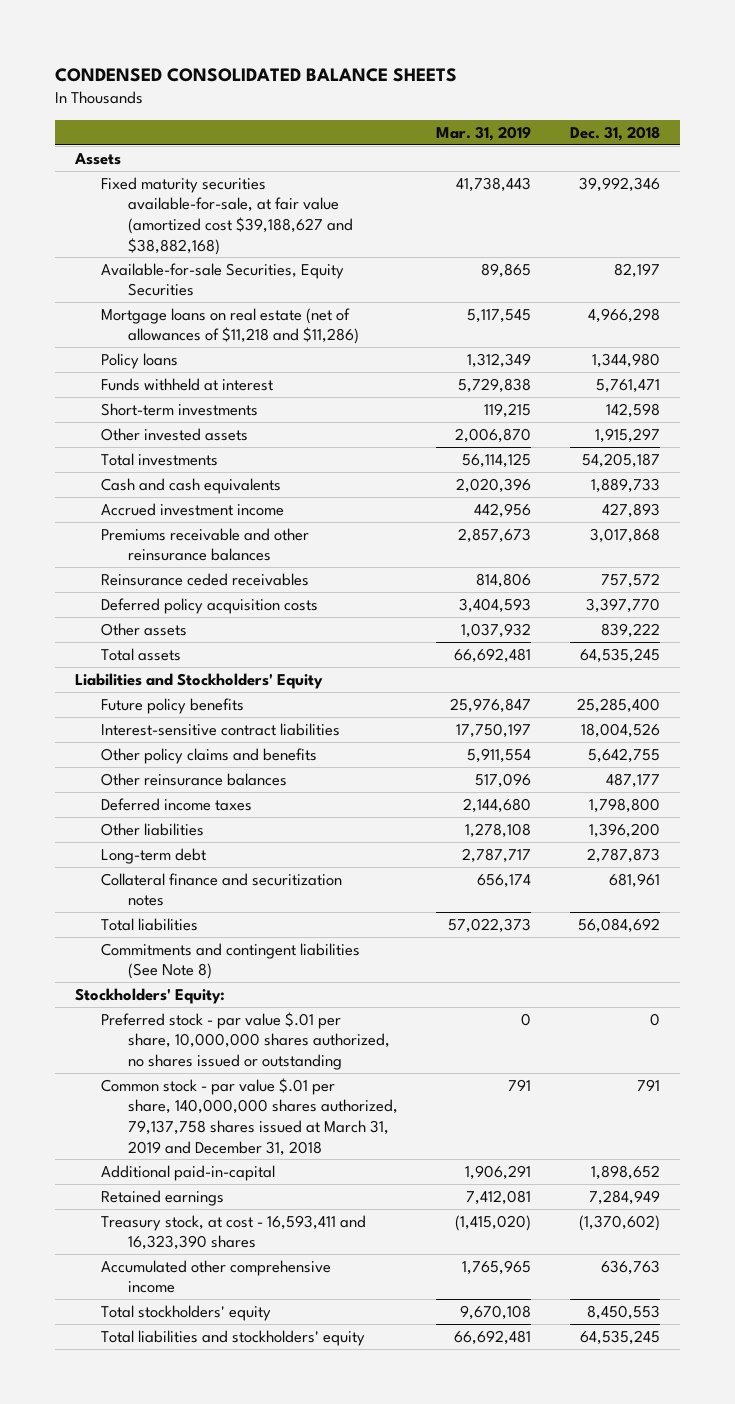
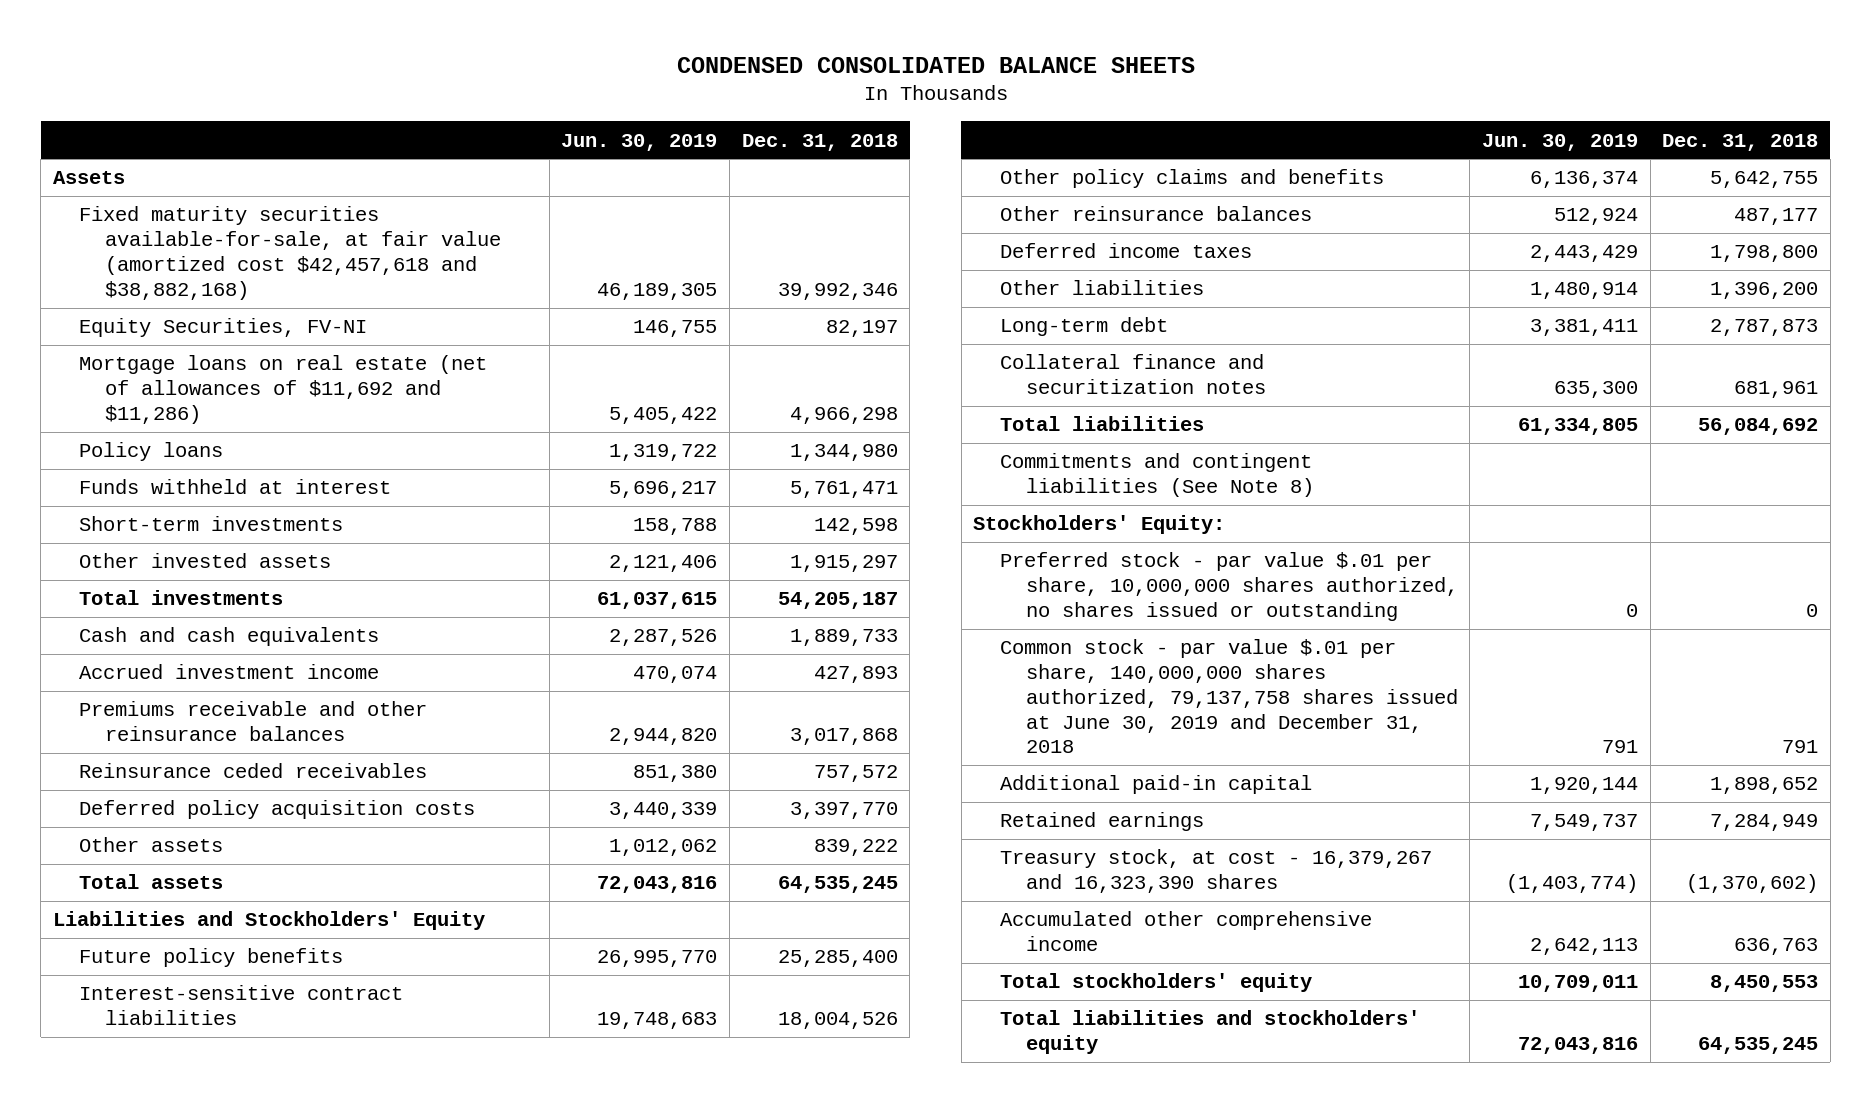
[436,125,532,141] Mar. 31, 2019 -> none
none -> [561,133,718,151] Jun. 30, 2019
[101,176,353,255] Fixed maturity securities available-for-sale, at fair value (amortized cost $39,188,627 and $38,882,168) -> [79,206,502,300] Fixed maturity securities available-for-sale, at fair value (amortized cost $42,457,618 and $38,882,168)
[101,262,345,297] Available-for-sale Securities, Equity Securities -> [79,318,368,338] Equity Securities, FV-NI
[101,307,359,345] Mortgage loans on real estate (net of allowances of $11,218 and $11,286) -> [79,355,488,424] Mortgage loans on real estate (net of allowances of $11,692 and $11,286)
[101,1077,398,1156] Common stock - par value $.01 per share, 140,000,000 shares authorized, 79,137,758 shares issued at March 31, 2019 and December 31, 2018 -> [999,639,1458,754] Common stock - par value $.01 per share, 140,000,000 shares authorized, 79,137,758 shares issued at June 30, 2019 and December 31, 2018
[101,1164,276,1181] Additional paid-in-capital -> [999,775,1312,795] Additional paid-in capital
[101,1214,367,1251] Treasury stock, at cost - 16,593,411 and 16,323,390 shares -> [999,849,1432,894] Treasury stock, at cost - 16,379,267 and 16,323,390 shares

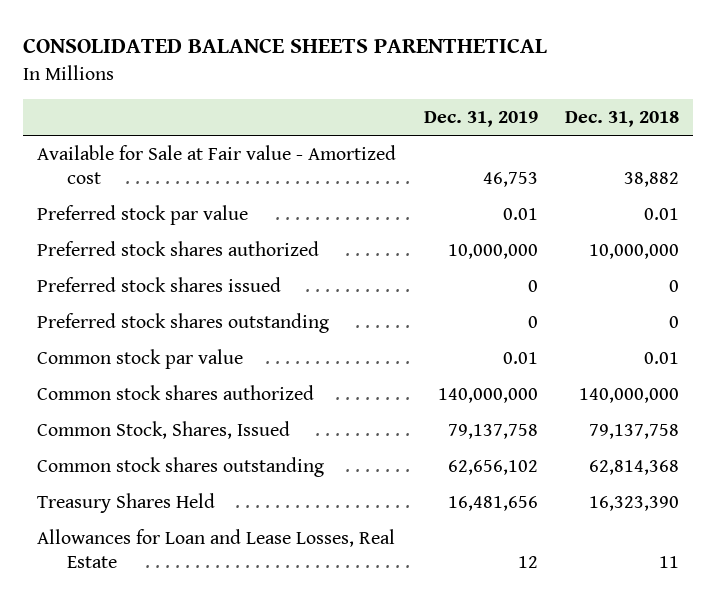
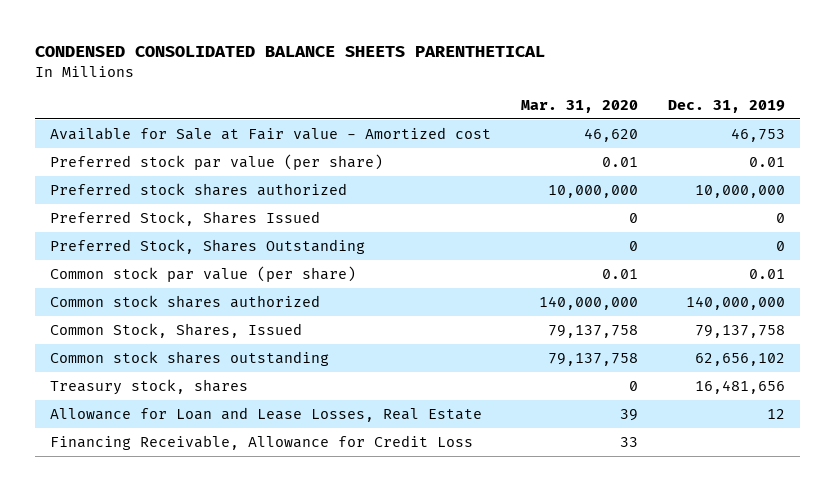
[22,38,547,54] CONSOLIDATED BALANCE SHEETS PARENTHETICAL -> [34,46,545,58] CONDENSED CONSOLIDATED BALANCE SHEETS PARENTHETICAL
[565,111,680,128] Dec. 31, 2018 -> none
none -> [520,99,638,113] Mar. 31, 2020
[36,205,248,226] Preferred stock par value -> [49,154,383,171] Preferred stock par value (per share)
[36,277,281,293] Preferred stock shares issued -> [49,211,320,227] Preferred Stock, Shares Issued
[36,313,329,334] Preferred stock shares outstanding -> [49,239,365,255] Preferred Stock, Shares Outstanding
[36,349,243,370] Common stock par value -> [49,266,356,283] Common stock par value (per share)
[36,493,215,514] Treasury Shares Held -> [49,379,248,396] Treasury stock, shares
[36,529,395,568] Allowances for Loan and Lease Losses, Real Estate -> [49,407,482,423] Allowance for Loan and Lease Losses, Real Estate
none -> [49,435,473,451] Financing Receivable, Allowance for Credit Loss

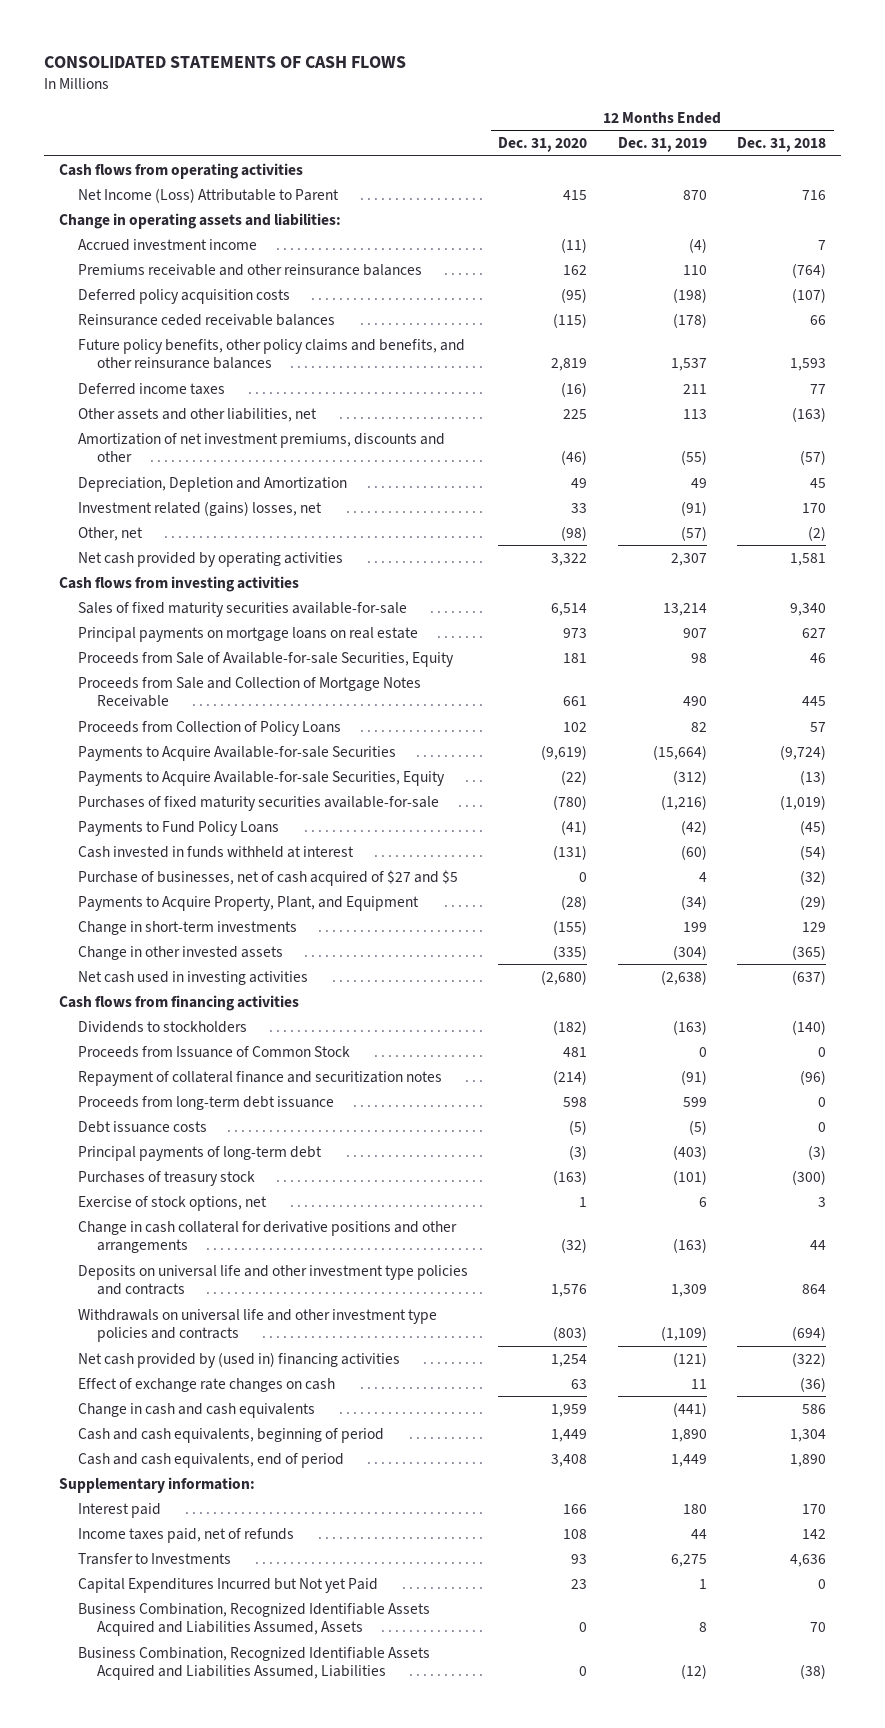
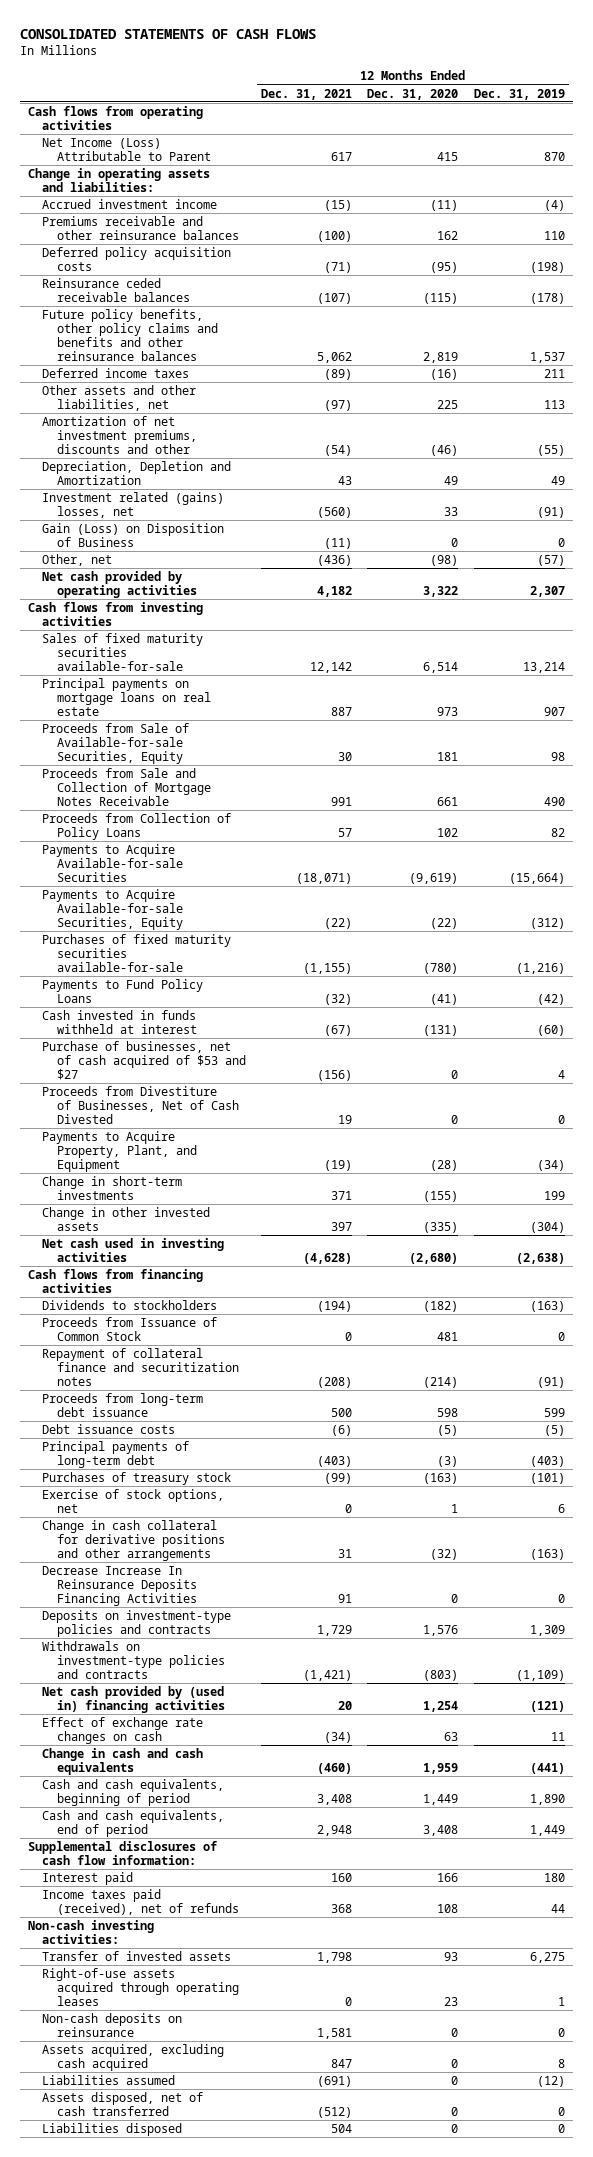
[737,136,827,152] Dec. 31, 2018 -> none
none -> [261,88,353,100] Dec. 31, 2021
[78,338,466,370] Future policy benefits, other policy claims and benefits, and other reinsurance balances -> [42,308,218,362] Future policy benefits, other policy claims and benefits and other reinsurance balances
none -> [42,522,225,548] Gain (Loss) on Disposition of Business
[78,869,459,886] Purchase of businesses, net of cash acquired of $27 and $5 -> [42,1040,246,1081] Purchase of businesses, net of cash acquired of $53 and $27
none -> [42,1085,239,1125] Proceeds from Divestiture of Businesses, Net of Cash Divested
none -> [42,1565,197,1607] Decrease Increase In Reinsurance Deposits Financing Activities
[78,1264,469,1296] Deposits on universal life and other investment type policies and contracts -> [42,1609,232,1638] Deposits on investment-type policies and contracts
[78,1308,438,1343] Withdrawals on universal life and other investment type policies and contracts -> [42,1640,225,1680] Withdrawals on investment-type policies and contracts
[59,1476,256,1493] Supplementary information: -> [27,1840,217,1866] Supplemental disclosures of cash flow information:
[78,1602,431,1637] Business Combination, Recognized Identifiable Assets Acquired and Liabilities Assumed, Assets -> none
[78,1646,431,1681] Business Combination, Recognized Identifiable Assets Acquired and Liabilities Assumed, Liabilities -> none
[78,1527,295,1543] Income taxes paid, net of refunds -> [42,1888,239,1916] Income taxes paid (received), net of refunds
none -> [27,1919,154,1945] Non-cash investing activities:
[78,1552,232,1565] Transfer to Investments -> [42,1950,232,1961] Transfer of invested assets
[78,1577,379,1593] Capital Expenditures Incurred but Not yet Paid -> [42,1967,239,2007] Right-of-use assets acquired through operating leases
none -> [42,2012,183,2038] Non-cash deposits on reinsurance
none -> [42,2043,225,2072] Assets acquired, excluding cash acquired
none -> [42,2074,176,2085] Liabilities assumed
none -> [42,2091,204,2117] Assets disposed, net of cash transferred
none -> [42,2122,183,2136] Liabilities disposed

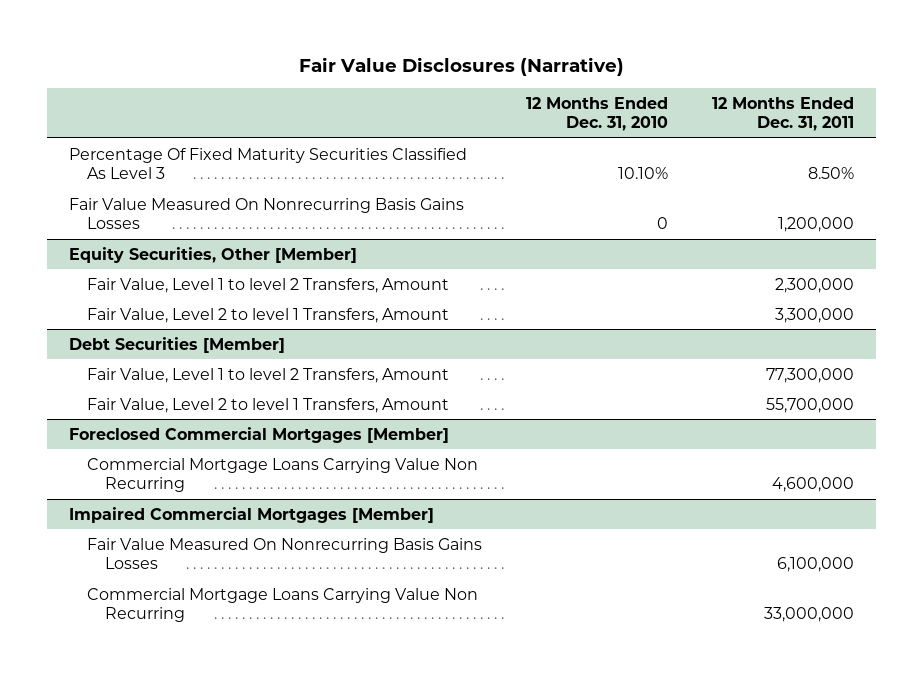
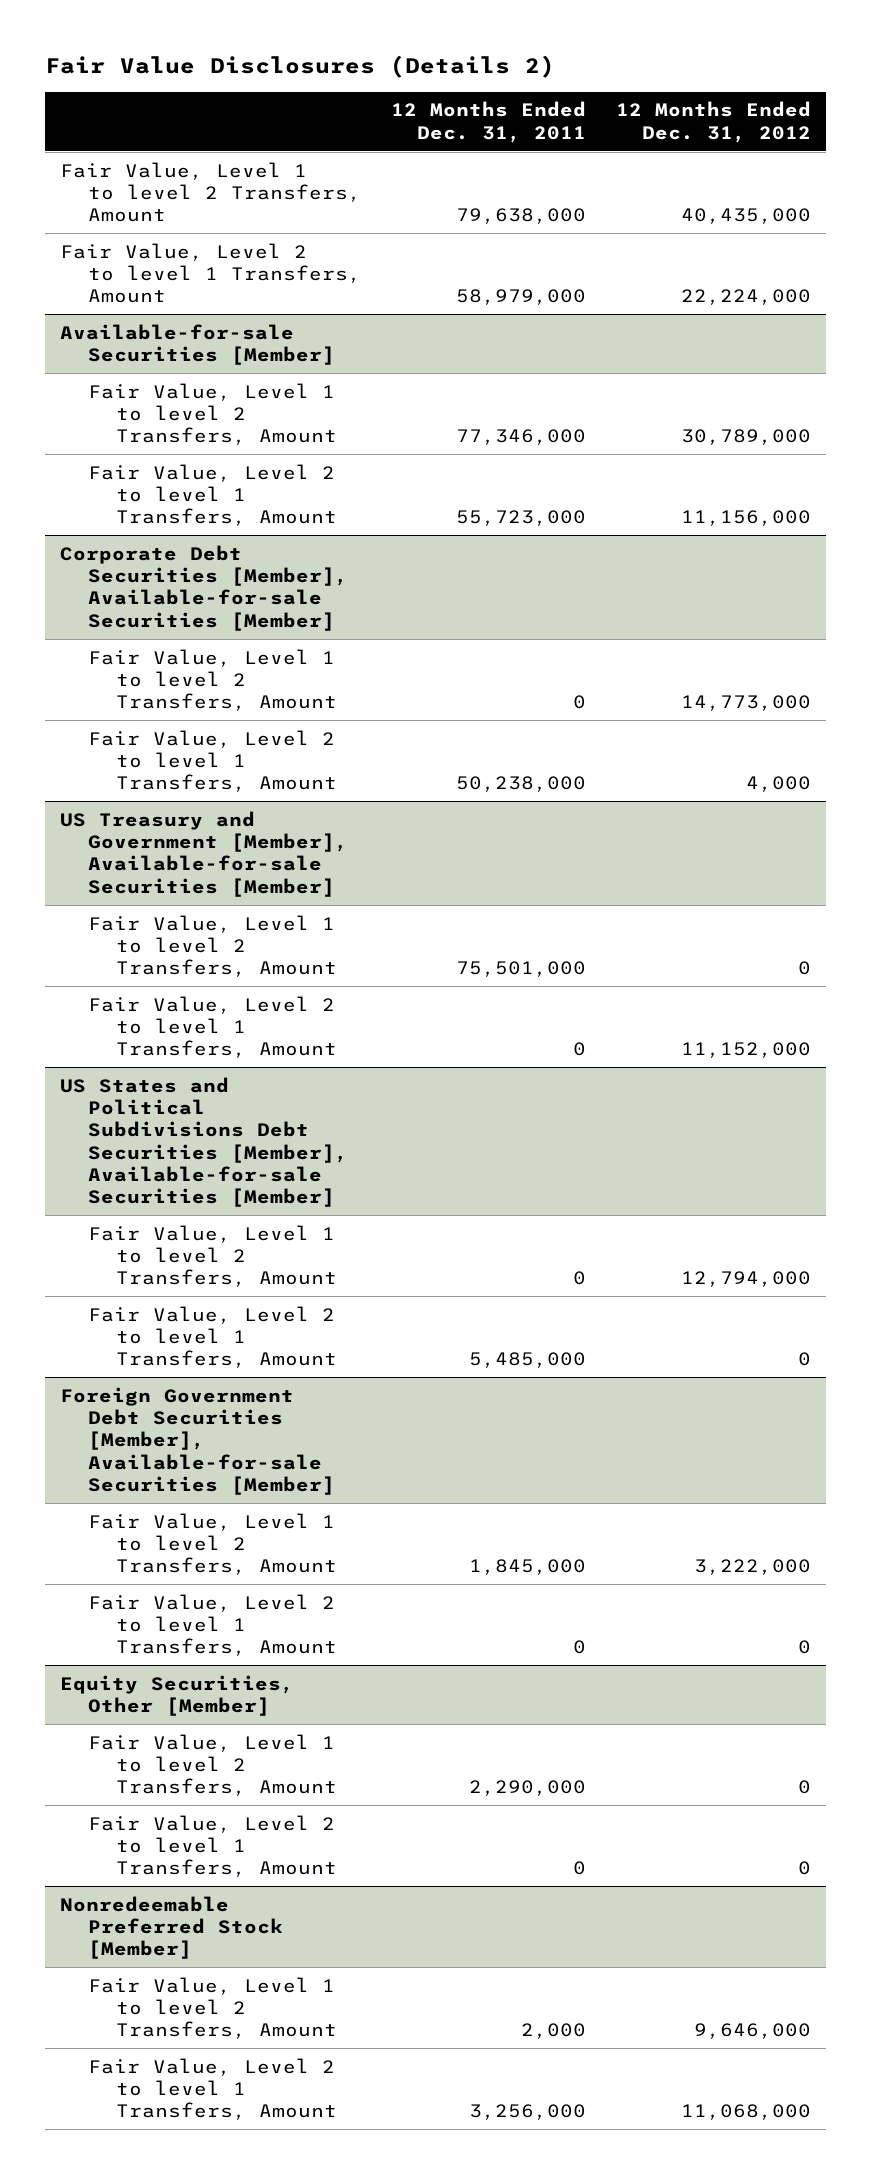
[298,56,624,76] Fair Value Disclosures (Narrative) -> [45,55,556,79] Fair Value Disclosures (Details 2)
[526,96,669,131] 12 Months Ended Dec. 31, 2010 -> none
none -> [615,101,811,143] 12 Months Ended Dec. 31, 2012
[69,147,468,180] Percentage Of Fixed Maturity Securities Classified As Level 3 -> none
[69,197,465,230] Fair Value Measured On Nonrecurring Basis Gains Losses -> none
none -> [60,161,362,223] Fair Value, Level 1 to level 2 Transfers, Amount
none -> [60,242,362,304] Fair Value, Level 2 to level 1 Transfers, Amount
none -> [60,323,336,366] Available-for-sale Securities [Member]
none -> [88,382,337,446] Fair Value, Level 1 to level 2 Transfers, Amount
none -> [88,463,337,527] Fair Value, Level 2 to level 1 Transfers, Amount
none -> [60,544,349,631] Corporate Debt Securities [Member], Available-for-sale Securities [Member]
none -> [88,648,337,712] Fair Value, Level 1 to level 2 Transfers, Amount
none -> [88,729,337,793] Fair Value, Level 2 to level 1 Transfers, Amount
none -> [60,810,349,897] US Treasury and Government [Member], Available-for-sale Securities [Member]
none -> [88,914,337,978] Fair Value, Level 1 to level 2 Transfers, Amount
none -> [88,995,337,1059] Fair Value, Level 2 to level 1 Transfers, Amount
none -> [60,1076,349,1208] US States and Political Subdivisions Debt Securities [Member], Available-for-sale Securities [Member]
none -> [88,1224,337,1288] Fair Value, Level 1 to level 2 Transfers, Amount
none -> [88,1305,337,1369] Fair Value, Level 2 to level 1 Transfers, Amount
none -> [60,1386,336,1495] Foreign Government Debt Securities [Member], Available-for-sale Securities [Member]
none -> [88,1512,337,1576] Fair Value, Level 1 to level 2 Transfers, Amount
none -> [88,1593,337,1657] Fair Value, Level 2 to level 1 Transfers, Amount
[69,336,286,353] Debt Securities [Member] -> none
[69,426,450,443] Foreclosed Commercial Mortgages [Member] -> none
[86,457,478,493] Commercial Mortgage Loans Carrying Value Non Recurring -> none
[69,506,435,523] Impaired Commercial Mortgages [Member] -> none
[86,537,482,570] Fair Value Measured On Nonrecurring Basis Gains Losses -> none
[86,587,478,623] Commercial Mortgage Loans Carrying Value Non Recurring -> none
[775,277,855,293] 2,300,000 -> [468,1780,586,1797] 2,290,000
[775,307,855,323] 3,300,000 -> [572,1861,586,1876] 0
none -> [60,1895,284,1960] Nonredeemable Preferred Stock [Member]
[766,367,855,383] 77,300,000 -> [520,2023,586,2040] 2,000
[766,397,855,413] 55,700,000 -> [468,2104,586,2121] 3,256,000

